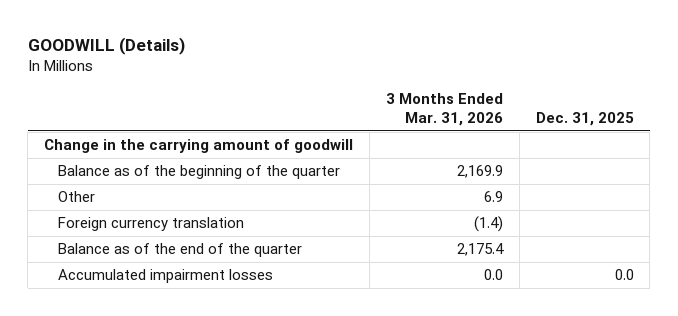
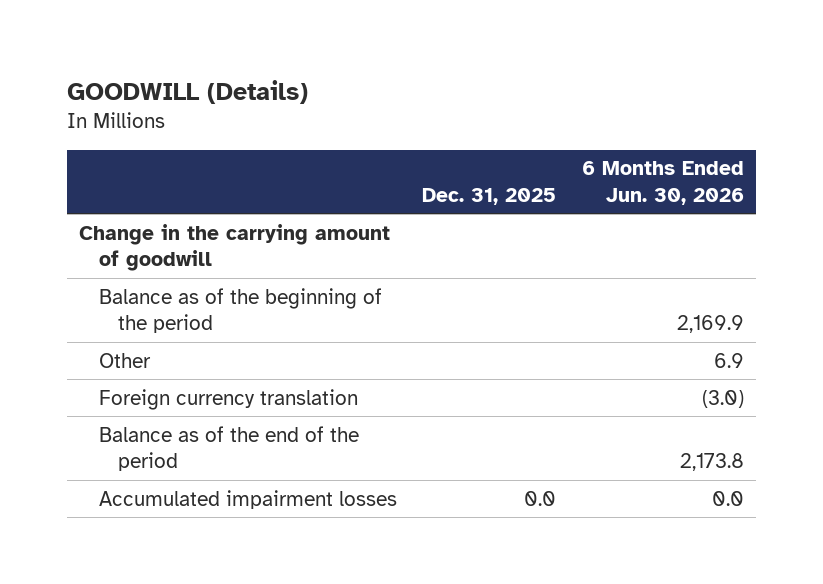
[385,93,503,126] 3 Months Ended Mar. 31, 2026 -> none
none -> [581,161,744,205] 6 Months Ended Jun. 30, 2026
[57,165,340,180] Balance as of the beginning of the quarter -> [98,287,382,334] Balance as of the beginning of the period
[57,243,302,258] Balance as of the end of the quarter -> [98,425,359,472] Balance as of the end of the period

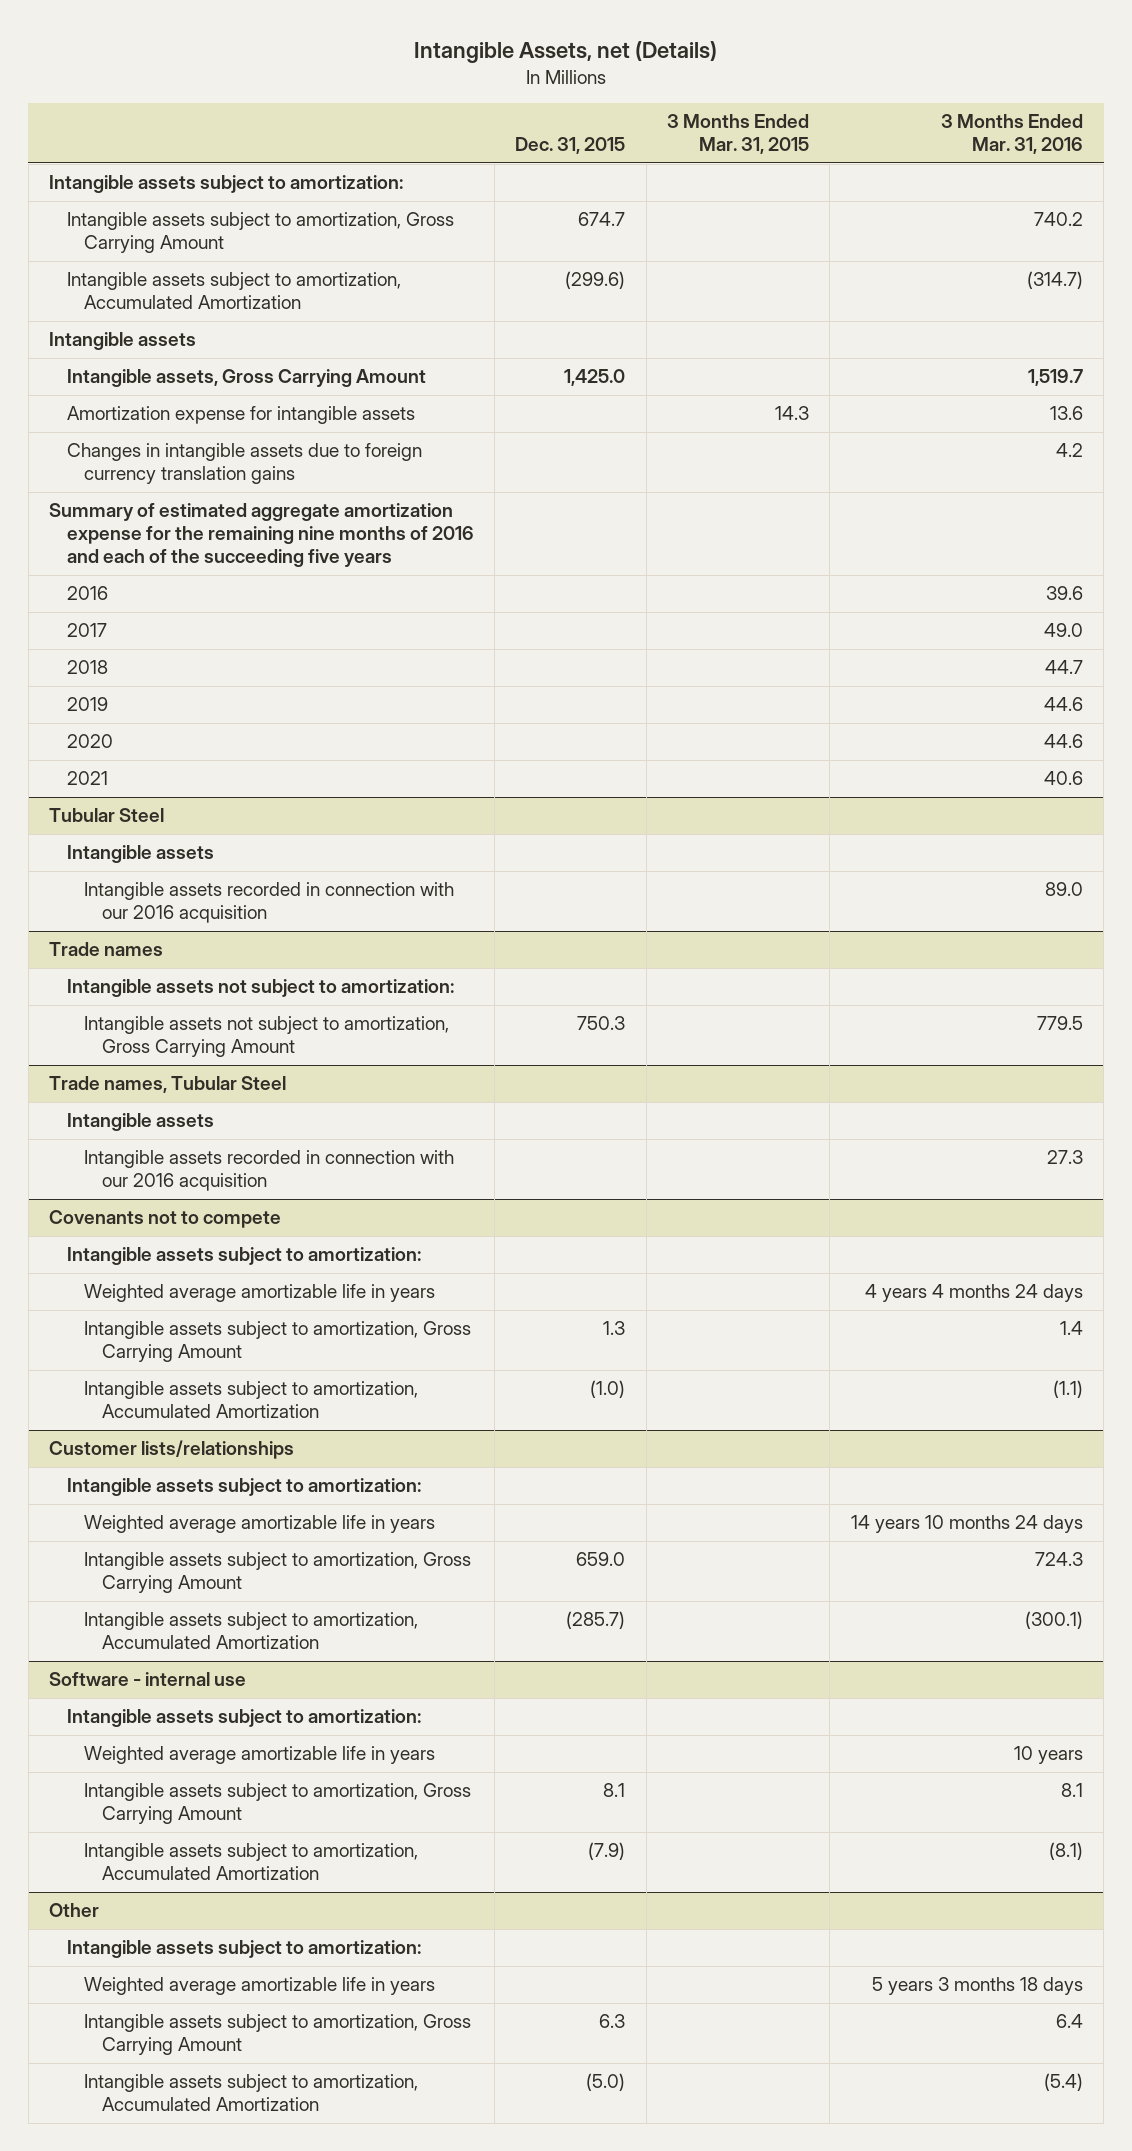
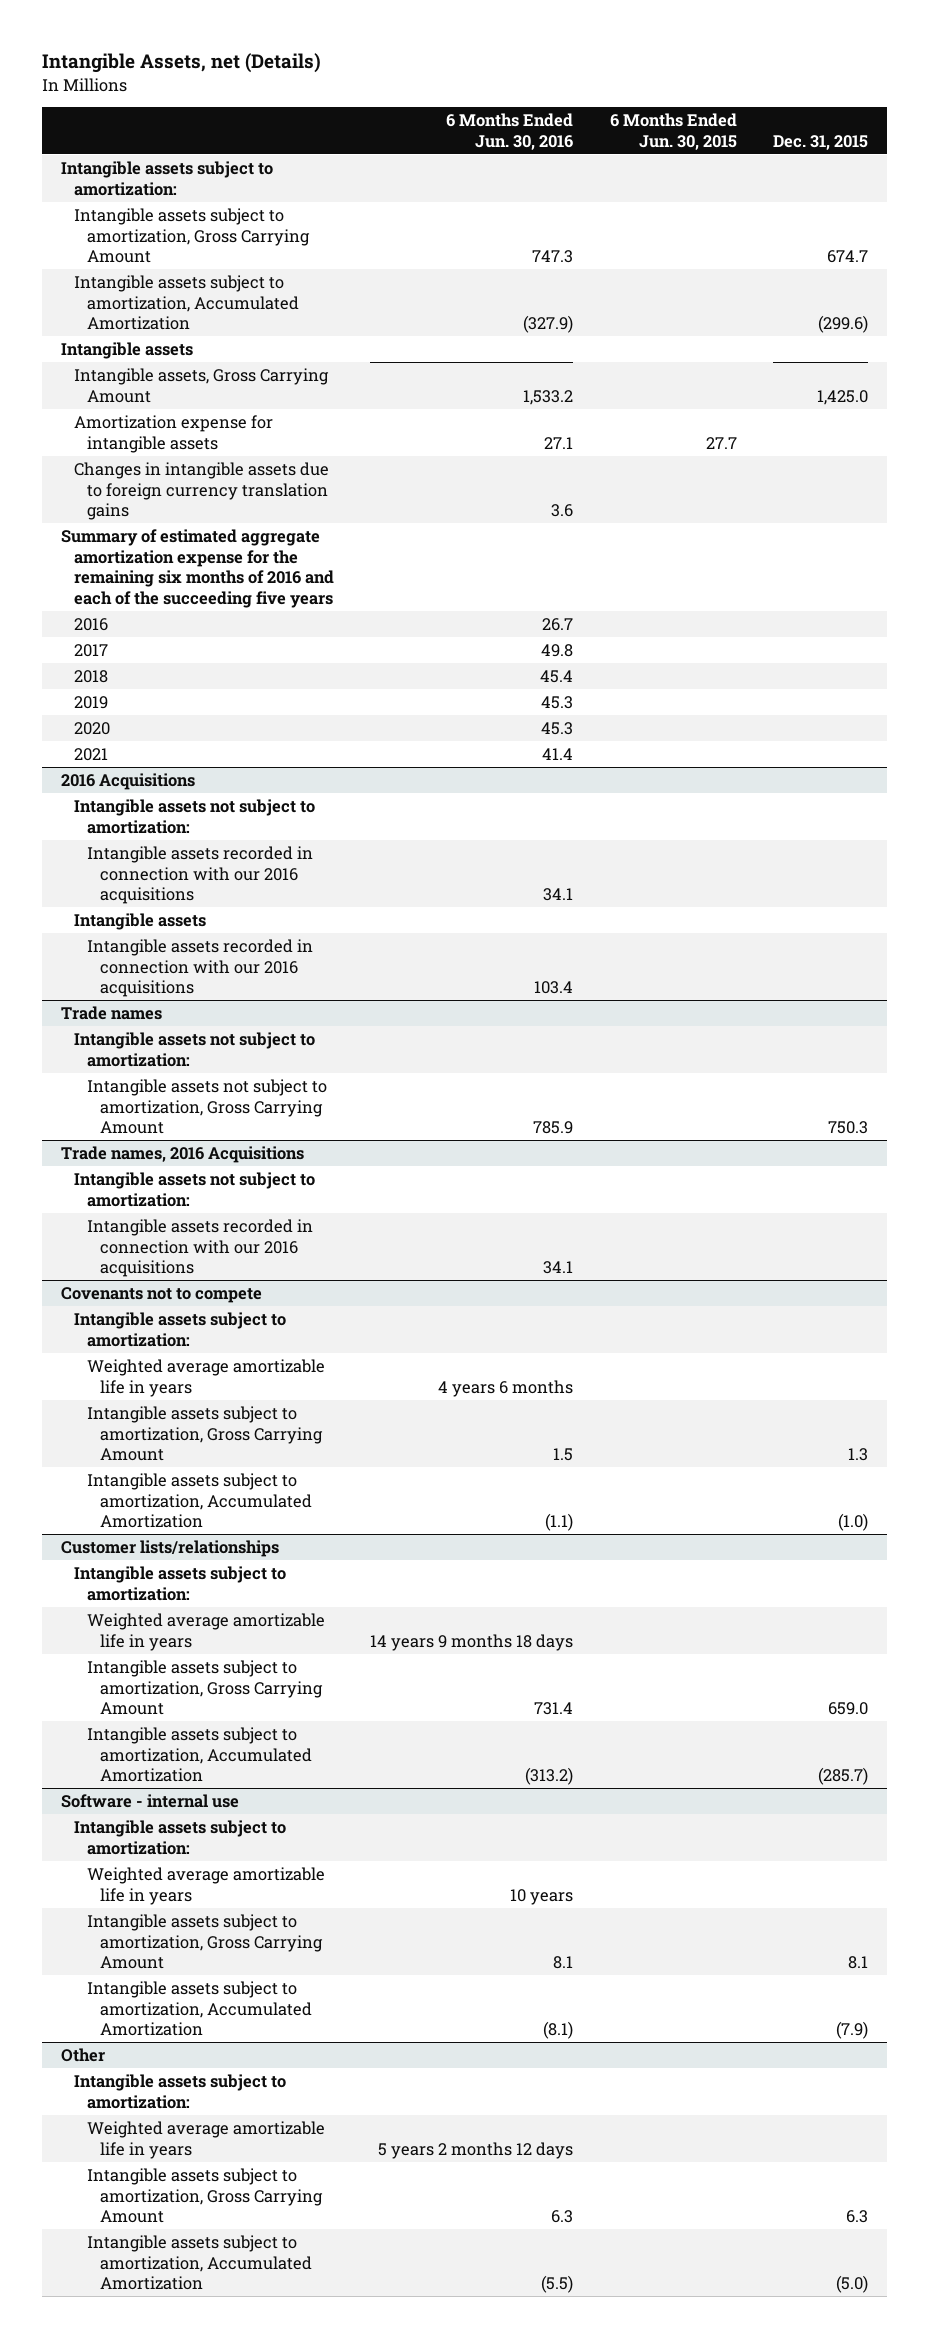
[667,114,810,155] 3 Months Ended Mar. 31, 2015 -> none
[940,114,1083,155] 3 Months Ended Mar. 31, 2016 -> none
none -> [446,113,574,150] 6 Months Ended Jun. 30, 2016
none -> [609,113,737,150] 6 Months Ended Jun. 30, 2015
[49,503,474,568] Summary of estimated aggregate amortization expense for the remaining nine months of 2016 and each of the succeeding five years -> [60,528,334,609] Summary of estimated aggregate amortization expense for the remaining six months of 2016 and each of the succeeding five years
[49,808,165,823] Tubular Steel -> none
[66,845,214,864] Intangible assets -> none
[84,882,455,924] Intangible assets recorded in connection with our 2016 acquisition -> none
none -> [60,772,195,790] 2016 Acquisitions
none -> [73,798,315,834] Intangible assets not subject to amortization:
none -> [87,845,314,905] Intangible assets recorded in connection with our 2016 acquisitions
none -> [73,912,206,930] Intangible assets
none -> [87,938,314,998] Intangible assets recorded in connection with our 2016 acquisitions
[49,1076,287,1094] Trade names, Tubular Steel -> none
[66,1113,214,1132] Intangible assets -> none
[84,1150,455,1192] Intangible assets recorded in connection with our 2016 acquisition -> none
none -> [60,1145,304,1163] Trade names, 2016 Acquisitions
none -> [73,1171,315,1207] Intangible assets not subject to amortization:
none -> [87,1218,314,1278] Intangible assets recorded in connection with our 2016 acquisitions

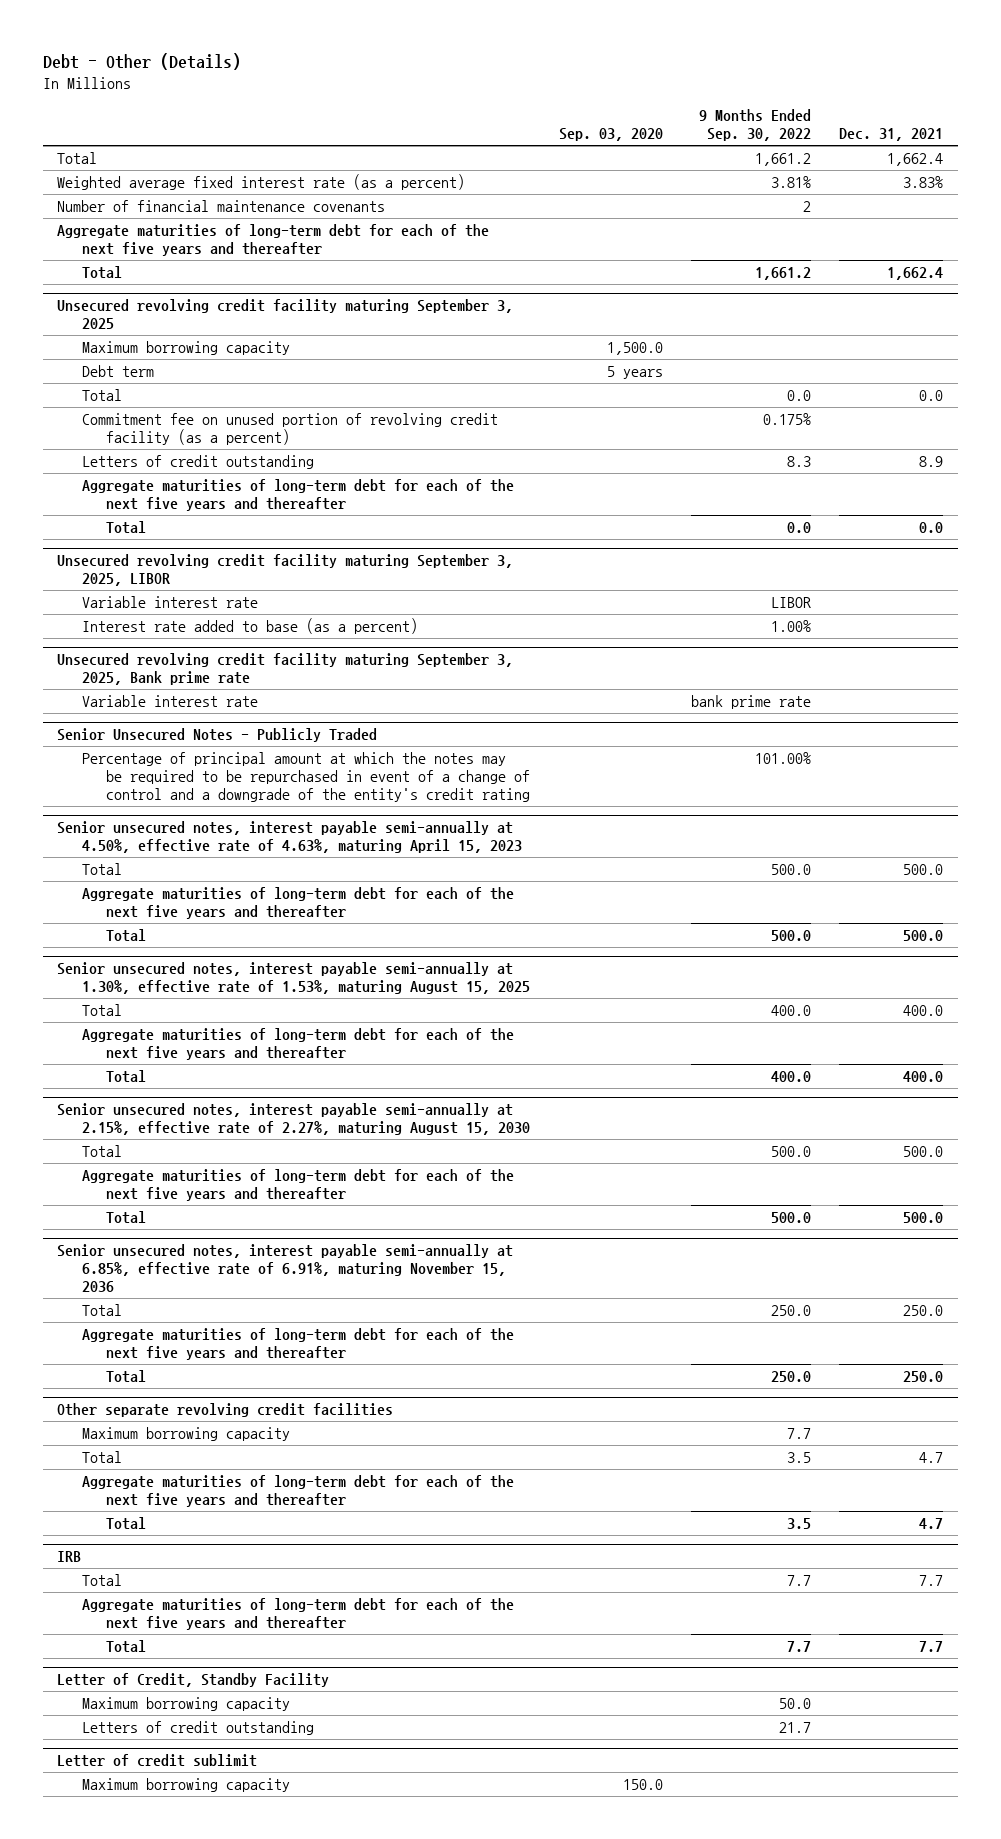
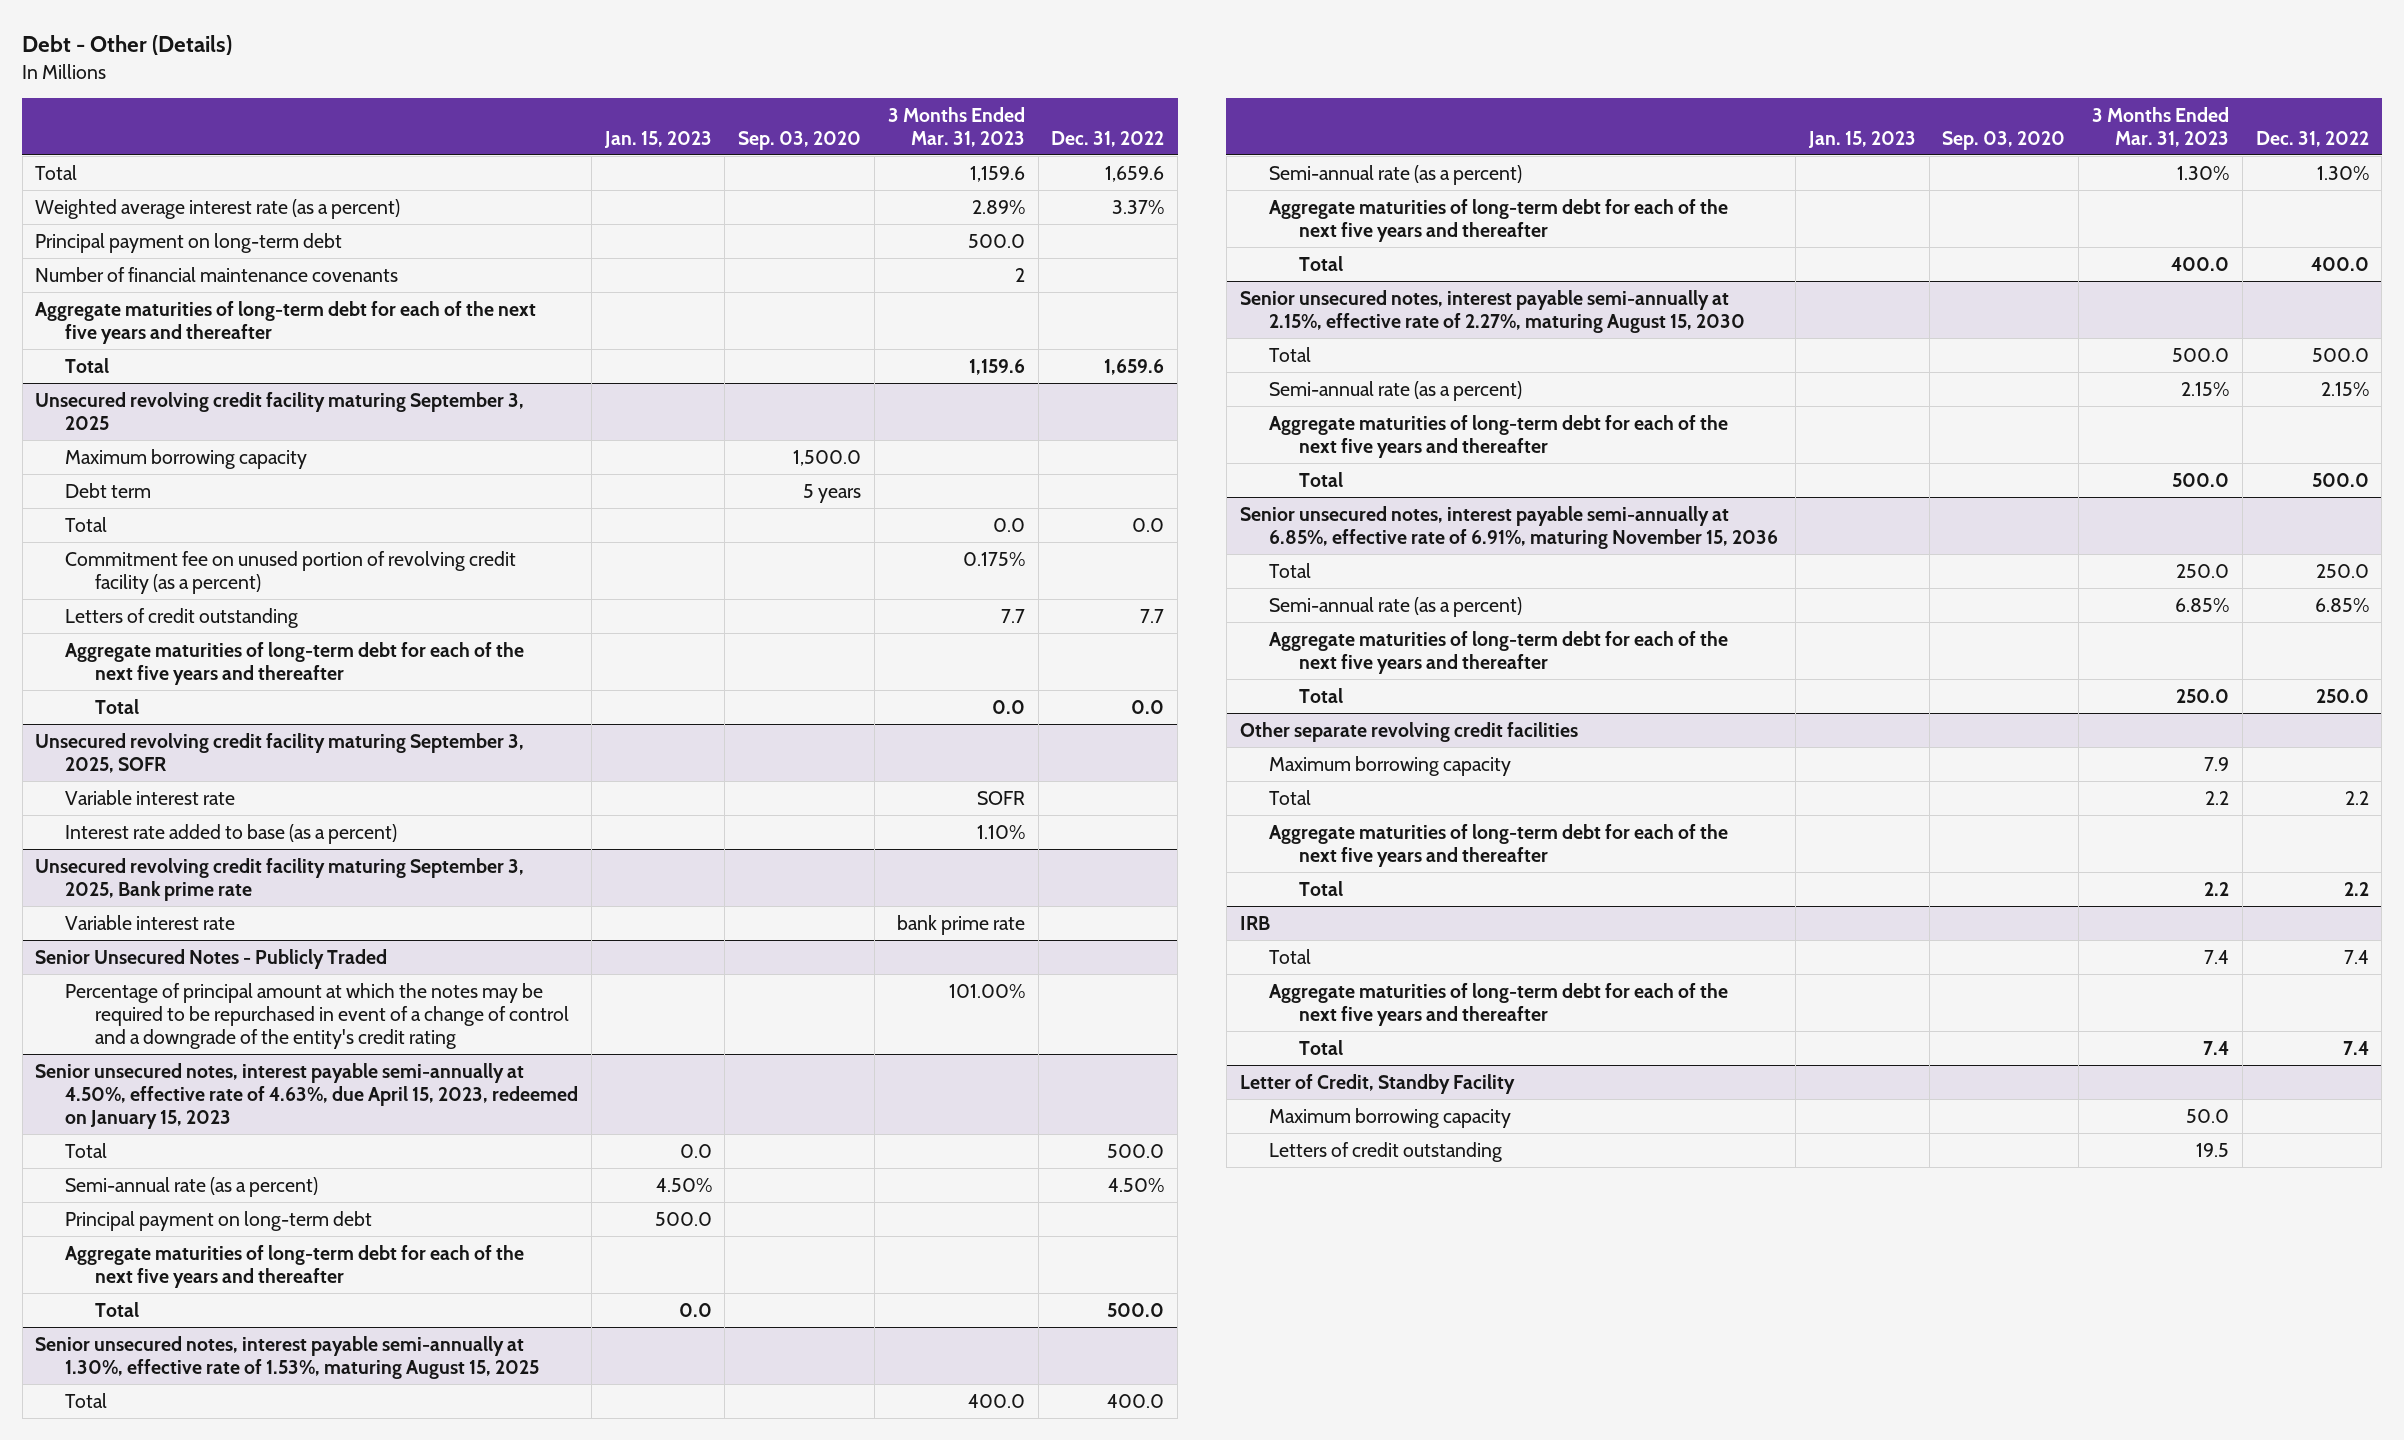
[699,109,812,142] 9 Months Ended Sep. 30, 2022 -> none
[839,128,944,142] Dec. 31, 2021 -> none
none -> [603,130,712,148] Jan. 15, 2023
none -> [887,106,1025,147] 3 Months Ended Mar. 31, 2023
none -> [1051,130,1165,147] Dec. 31, 2022
[57,173,466,190] Weighted average fixed interest rate (as a percent) -> [35,198,401,219] Weighted average interest rate (as a percent)
none -> [35,232,343,253] Principal payment on long-term debt
[57,553,514,587] Unsecured revolving credit facility maturing September 3, 2025, LIBOR -> [35,732,525,773] Unsecured revolving credit facility maturing September 3, 2025, SOFR
[57,820,522,854] Senior unsecured notes, interest payable semi-annually at 4.50%, effective rate of 4.63%, maturing April 15, 2023 -> [35,1062,579,1129] Senior unsecured notes, interest payable semi-annually at 4.50%, effective rate of 4.63%, due April 15, 2023, redeemed on January 15, 2023
none -> [65,1176,319,1197] Semi-annual rate (as a percent)
none -> [65,1210,373,1231] Principal payment on long-term debt
none -> [1269,164,1523,185] Semi-annual rate (as a percent)
none -> [1269,380,1523,401] Semi-annual rate (as a percent)
none -> [1269,596,1523,617] Semi-annual rate (as a percent)
[57,1753,258,1767] Letter of credit sublimit -> none
[81,1777,290,1792] Maximum borrowing capacity -> none

